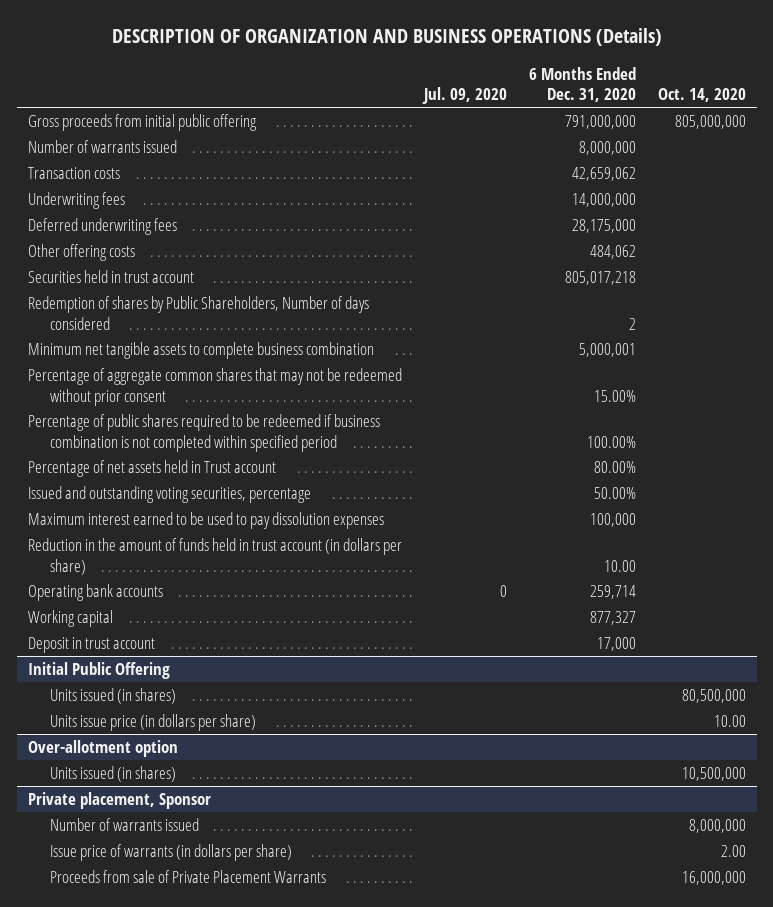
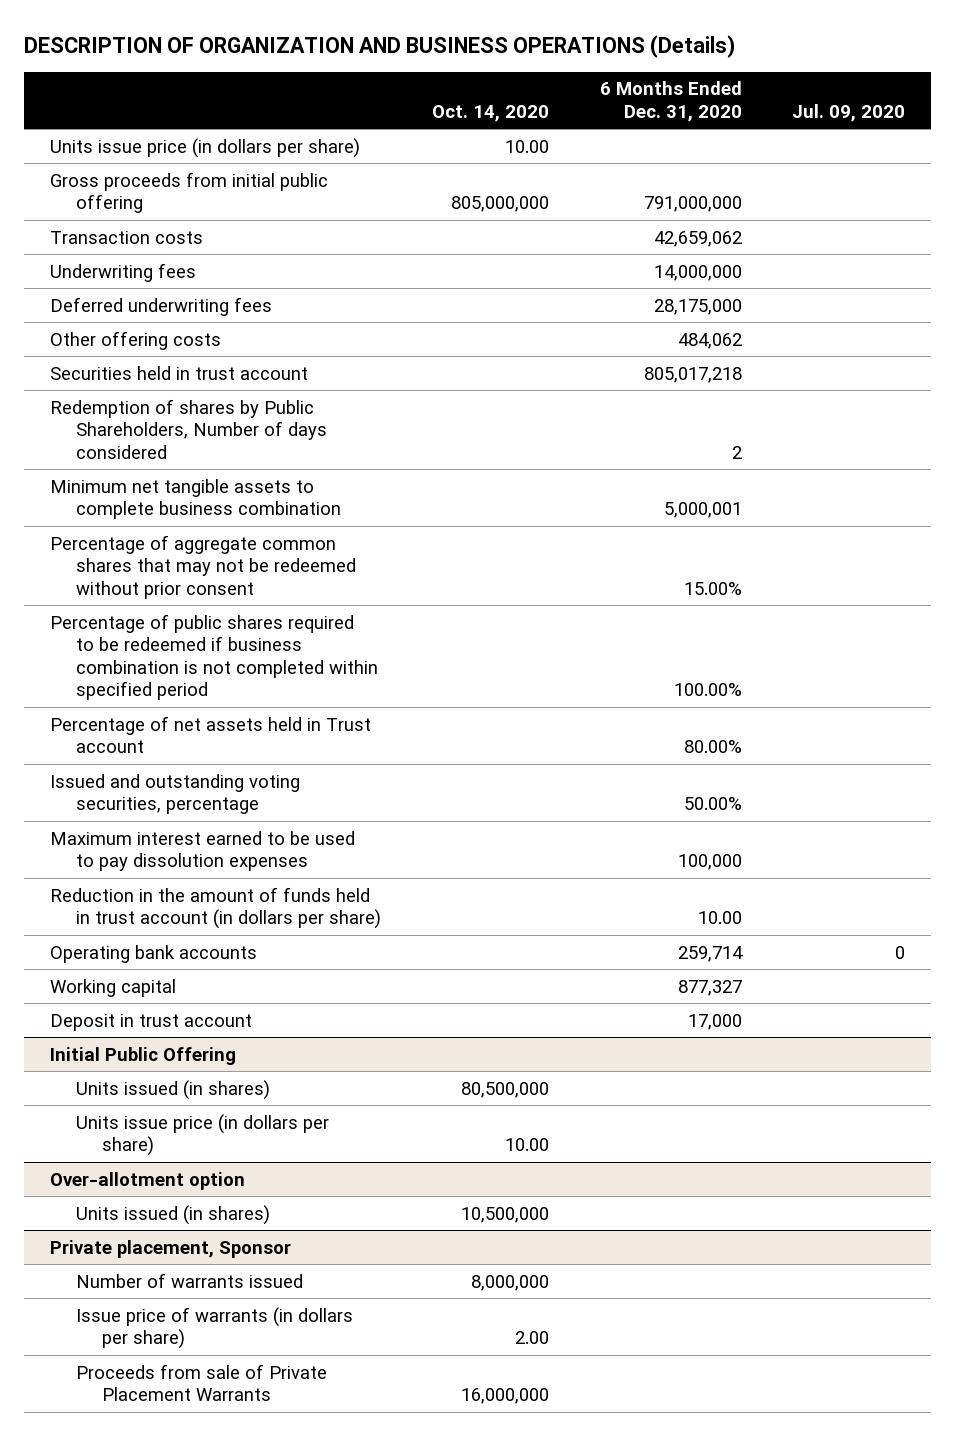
none -> [49,137,360,158] Units issue price (in dollars per share)
[27,140,177,154] Number of warrants issued -> none

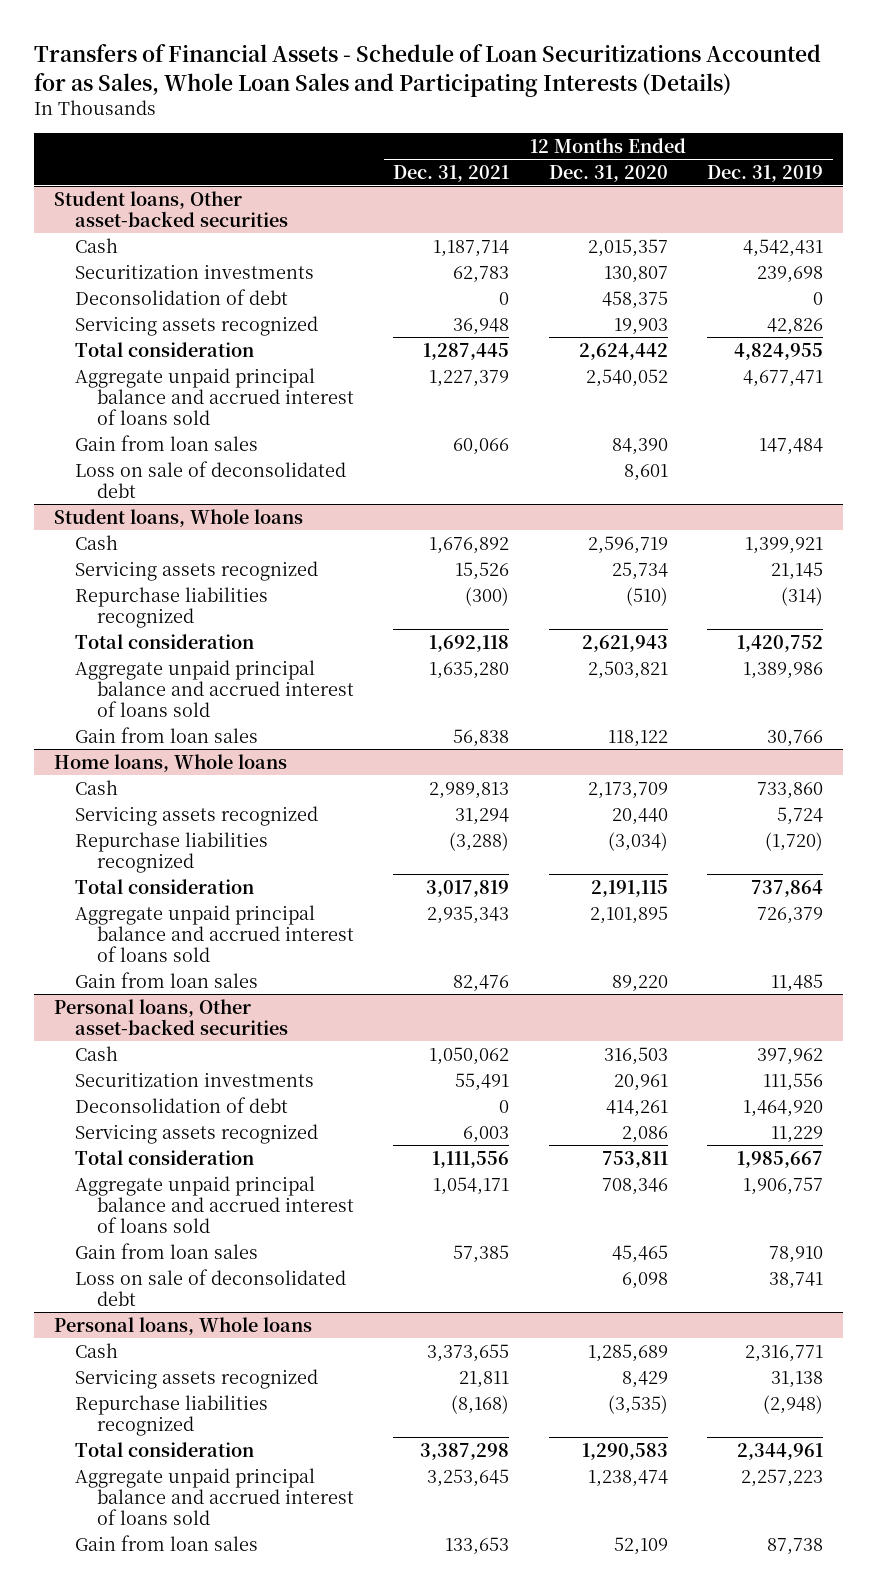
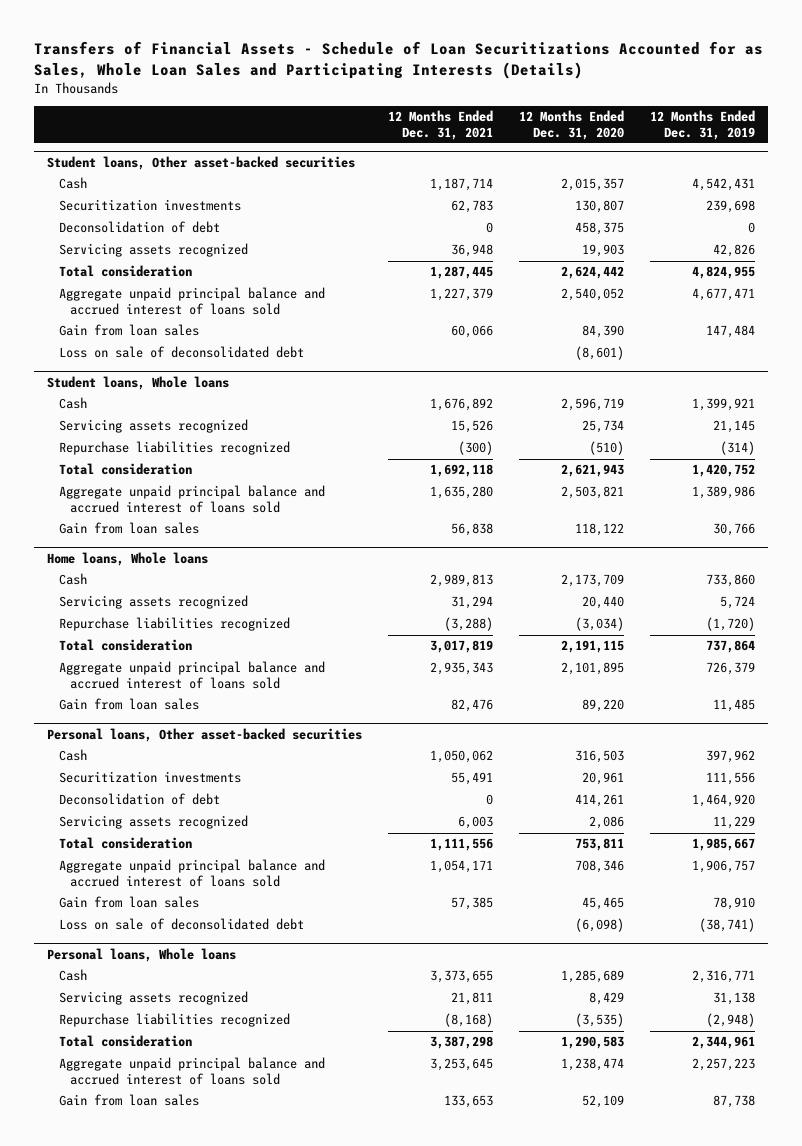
[623,463,668,481] 8,601 -> [575,346,625,361] (8,601)
[621,1271,668,1289] 6,098 -> [575,918,625,933] (6,098)
[769,1271,824,1289] 38,741 -> [699,918,756,933] (38,741)

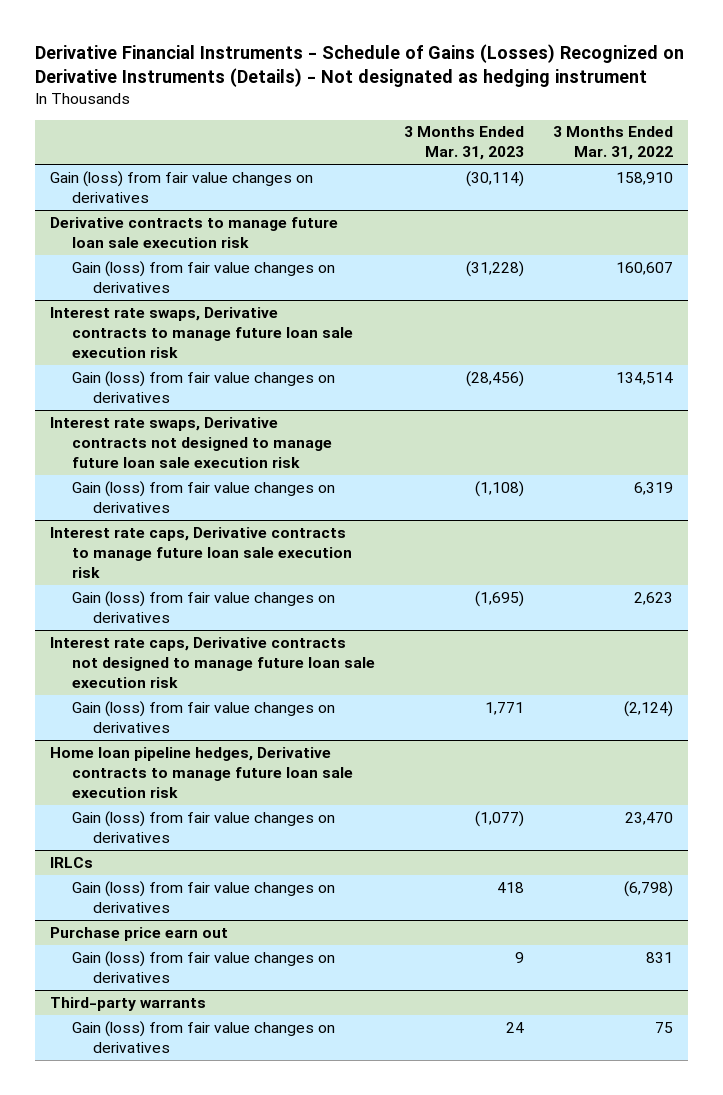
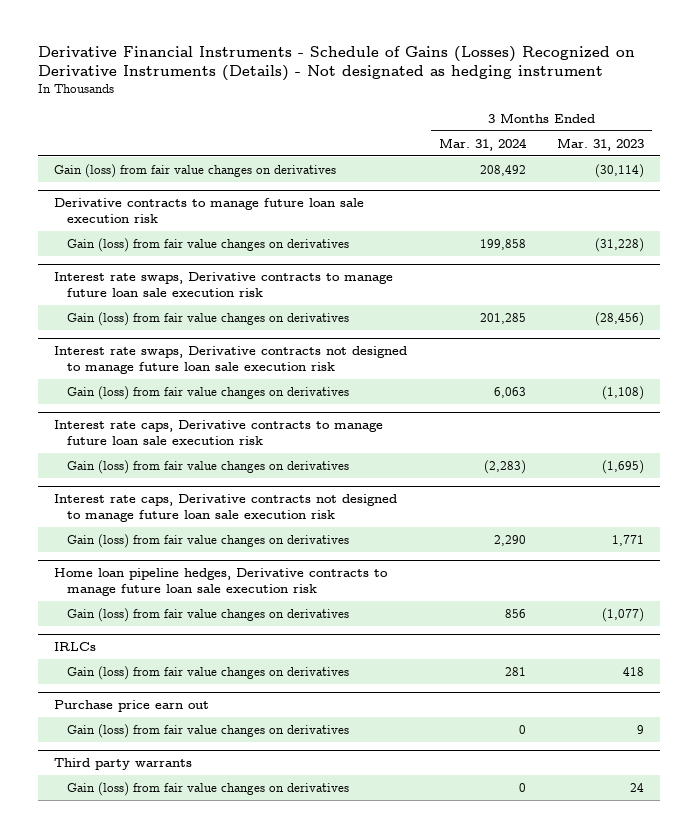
[553,126,674,161] 3 Months Ended Mar. 31, 2022 -> none
none -> [438,137,527,151] Mar. 31, 2024
[49,996,206,1011] Third-party warrants -> [53,757,192,770] Third party warrants

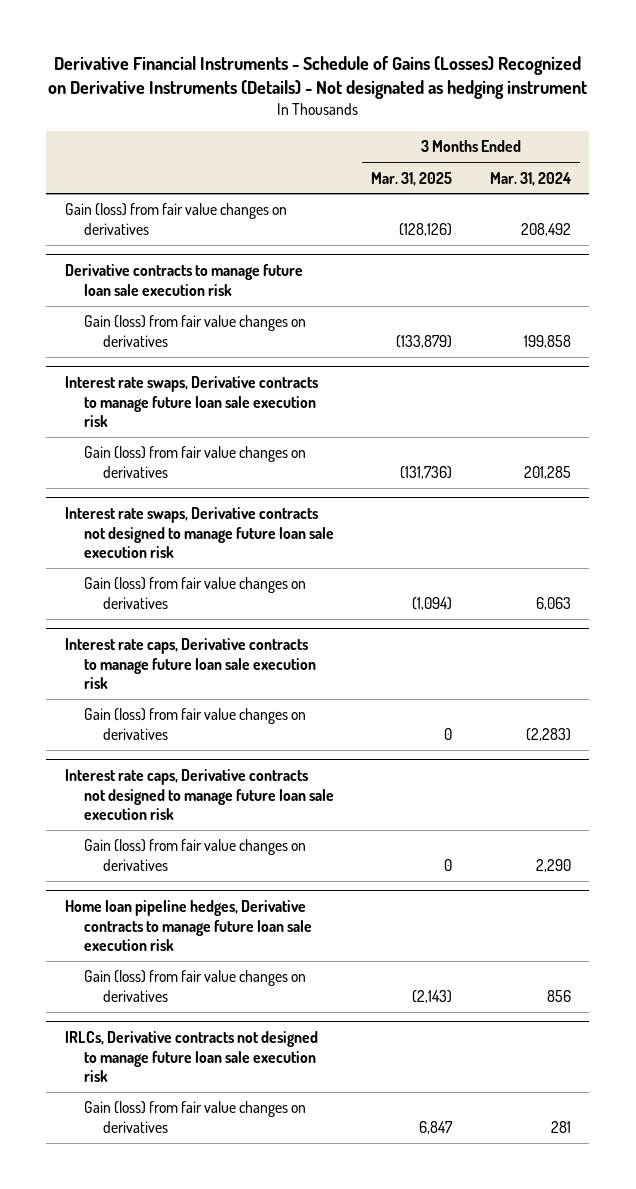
[557,137,645,151] Mar. 31, 2023 -> none
none -> [371,171,453,186] Mar. 31, 2025
[53,641,96,651] IRLCs -> none
none -> [64,1031,318,1083] IRLCs, Derivative contracts not designed to manage future loan sale execution risk
[53,699,209,712] Purchase price earn out -> none
[67,723,350,738] Gain (loss) from fair value changes on derivatives -> none
[53,757,192,770] Third party warrants -> none
[67,781,350,796] Gain (loss) from fair value changes on derivatives -> none

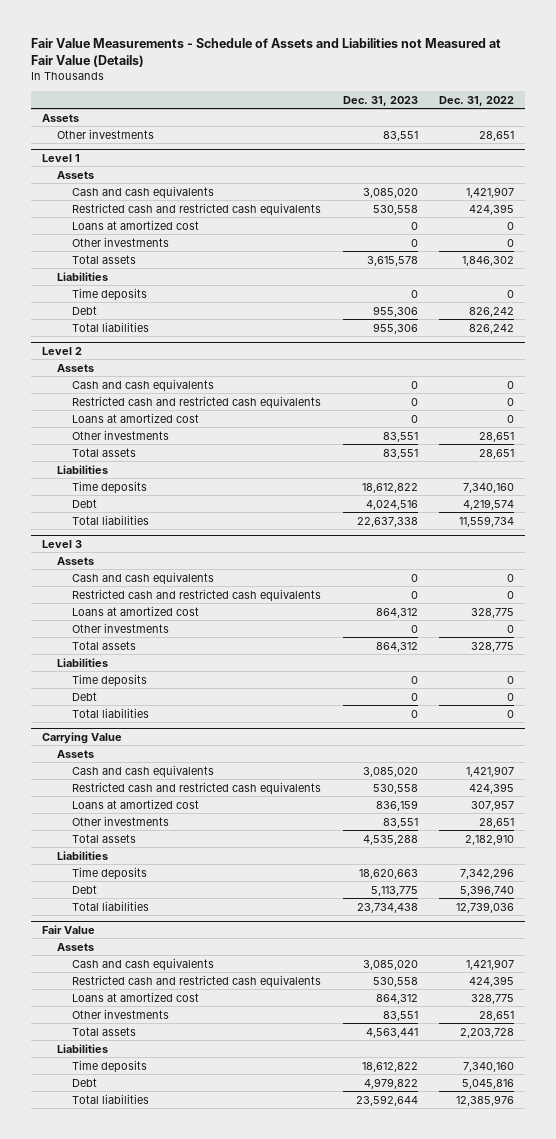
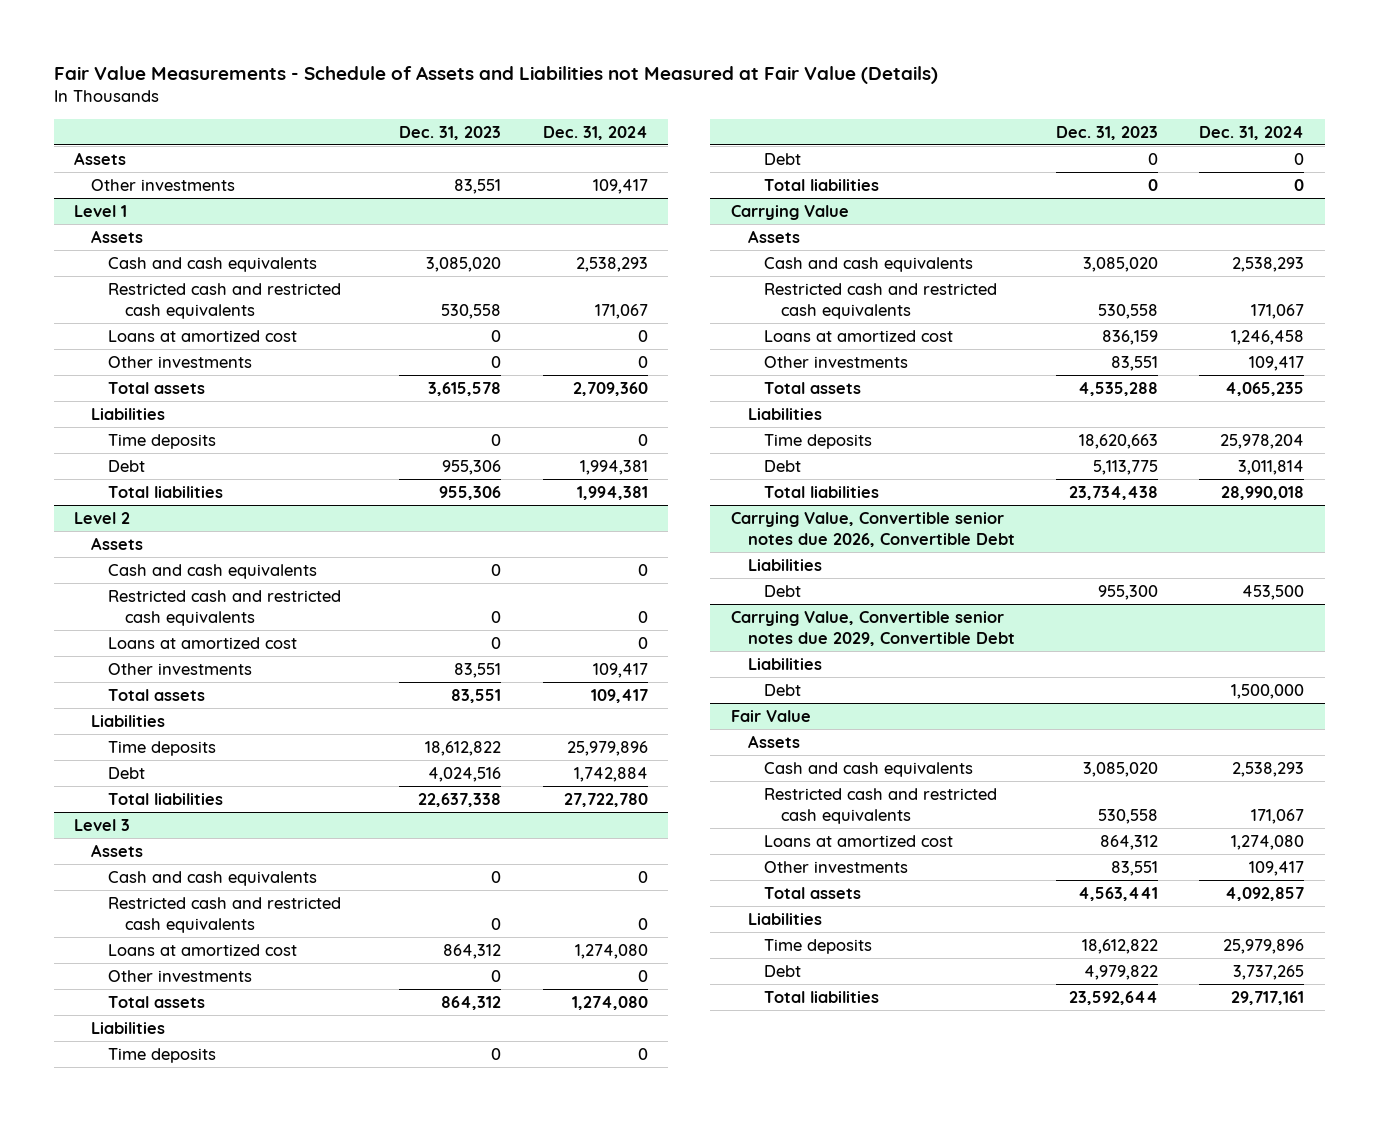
[438,95,514,106] Dec. 31, 2022 -> none
none -> [542,125,648,140] Dec. 31, 2024
none -> [730,511,1015,547] Carrying Value, Convertible senior notes due 2026, Convertible Debt
none -> [747,558,822,571] Liabilities
none -> [764,584,802,597] Debt
none -> [730,610,1015,646] Carrying Value, Convertible senior notes due 2029, Convertible Debt
none -> [747,657,822,670] Liabilities
none -> [764,683,802,696] Debt

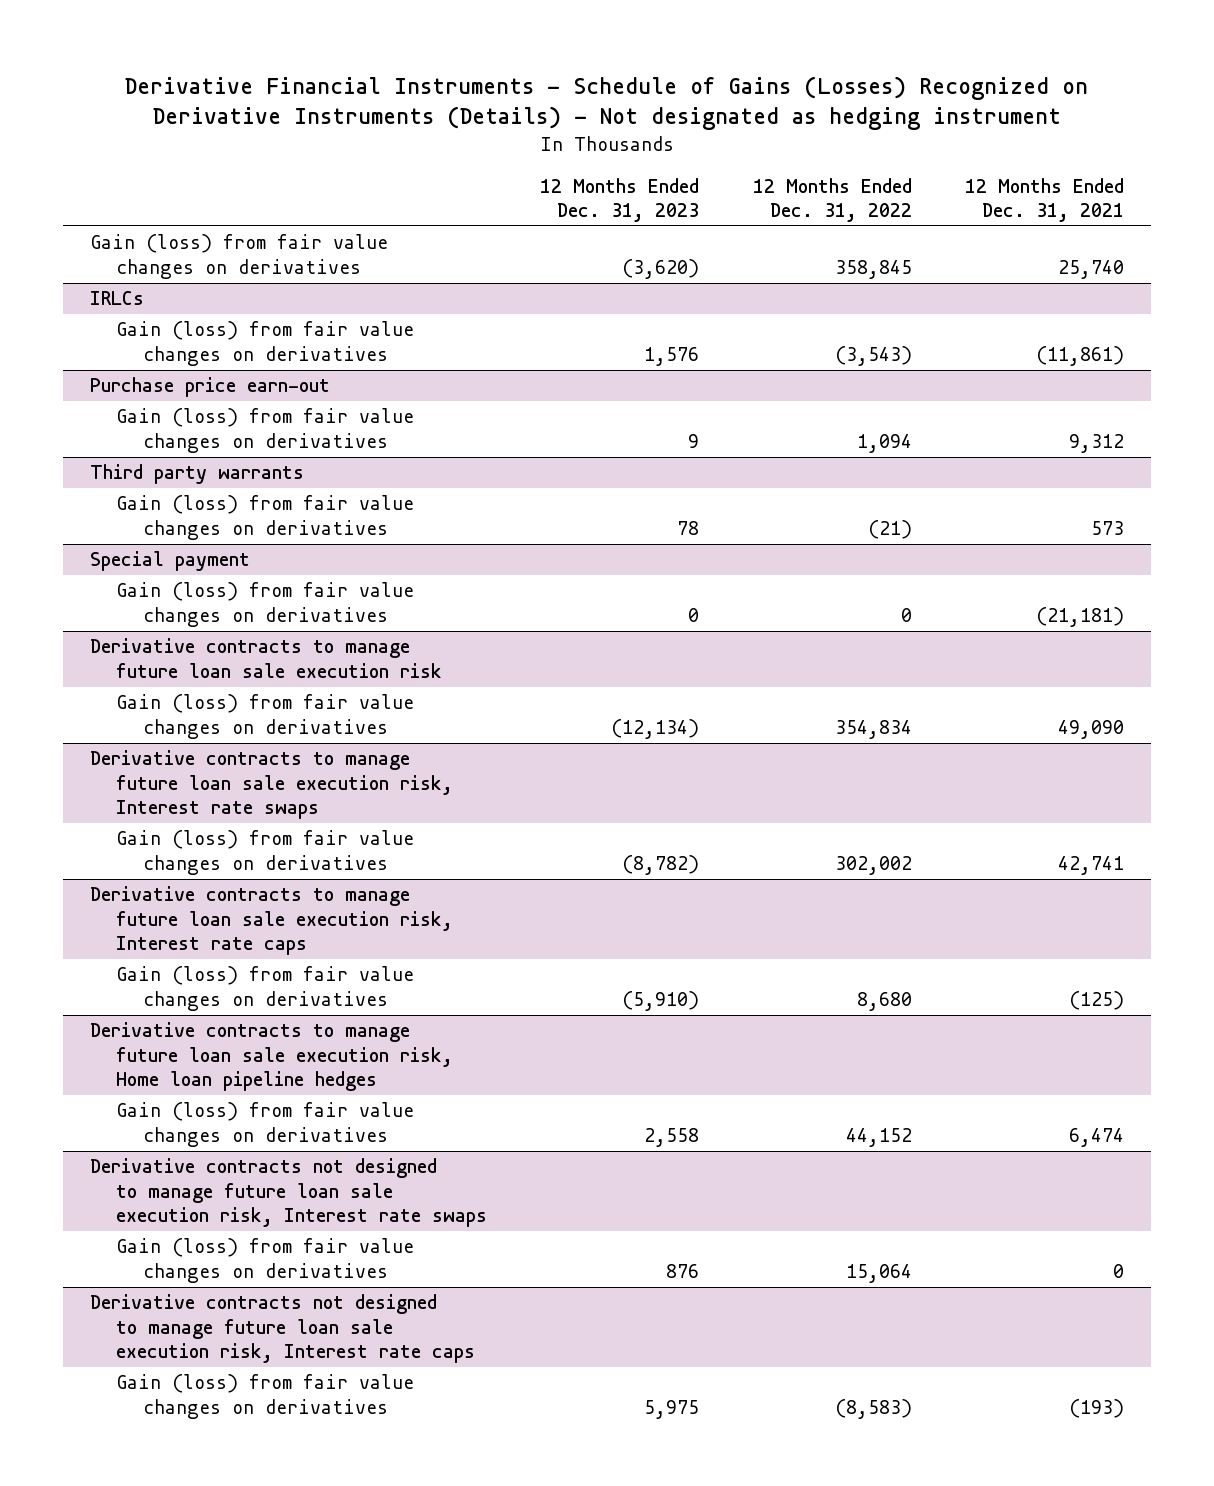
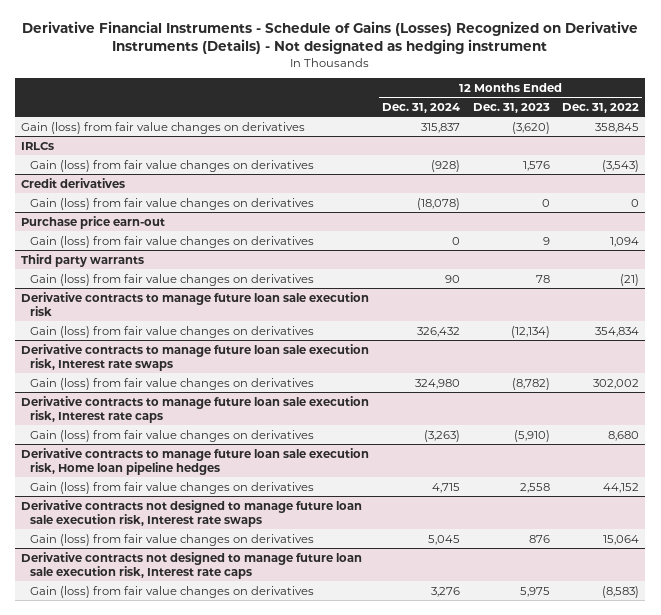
[964,177,1124,222] 12 Months Ended Dec. 31, 2021 -> none
none -> [382,102,461,113] Dec. 31, 2024
none -> [21,177,126,188] Credit derivatives
none -> [29,197,314,210] Gain (loss) from fair value changes on derivatives
[89,551,250,572] Special payment -> none
[116,582,415,627] Gain (loss) from fair value changes on derivatives -> none

